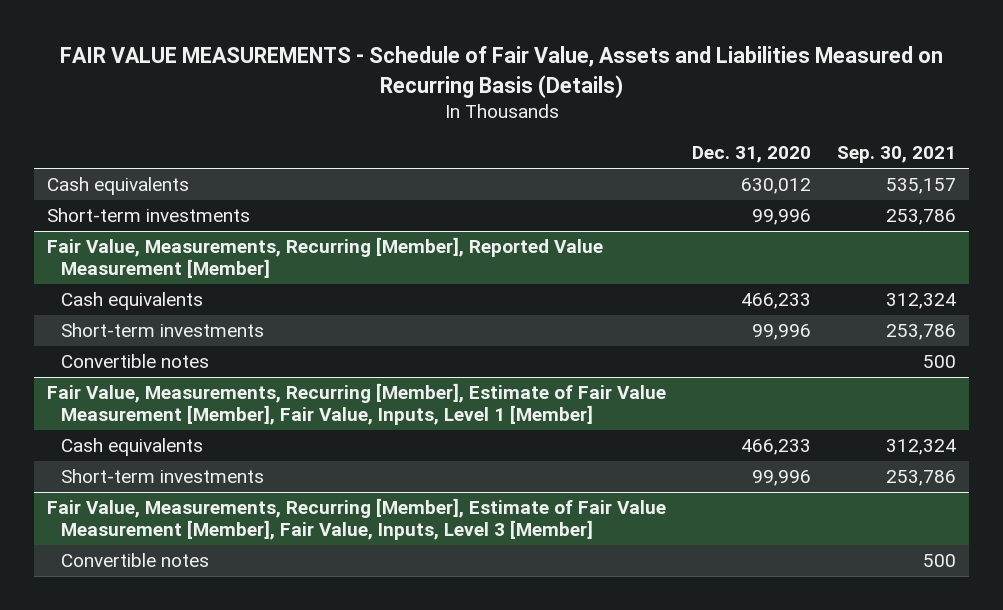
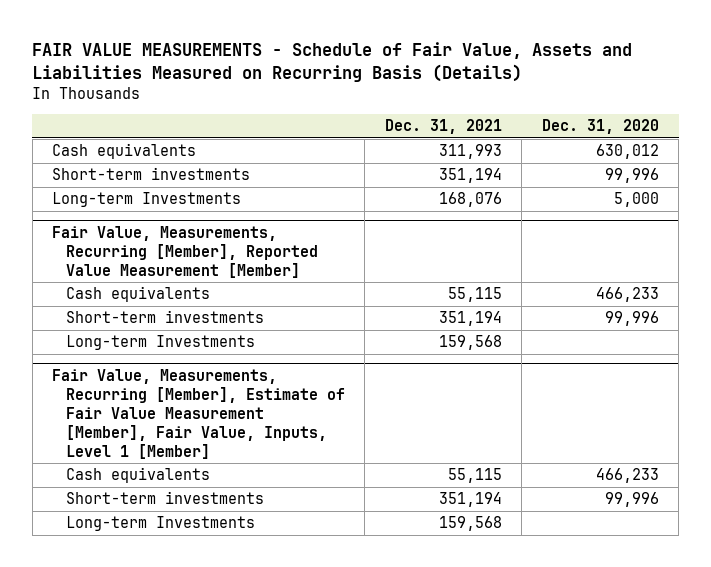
[837,146,957,164] Sep. 30, 2021 -> none
none -> [384,119,502,135] Dec. 31, 2021
none -> [52,192,242,208] Long-term Investments
[61,354,210,369] Convertible notes -> none
none -> [65,335,255,351] Long-term Investments
[47,498,667,541] Fair Value, Measurements, Recurring [Member], Estimate of Fair Value Measurement [Member], Fair Value, Inputs, Level 3 [Member] -> none
[61,553,210,568] Convertible notes -> none
none -> [65,516,255,532] Long-term Investments

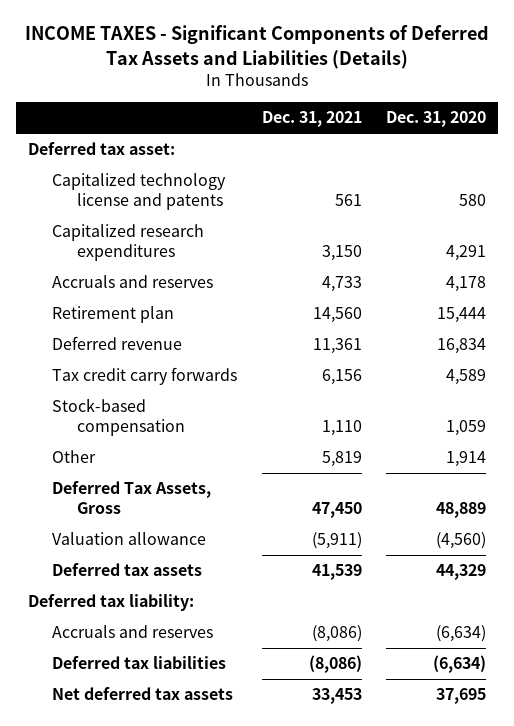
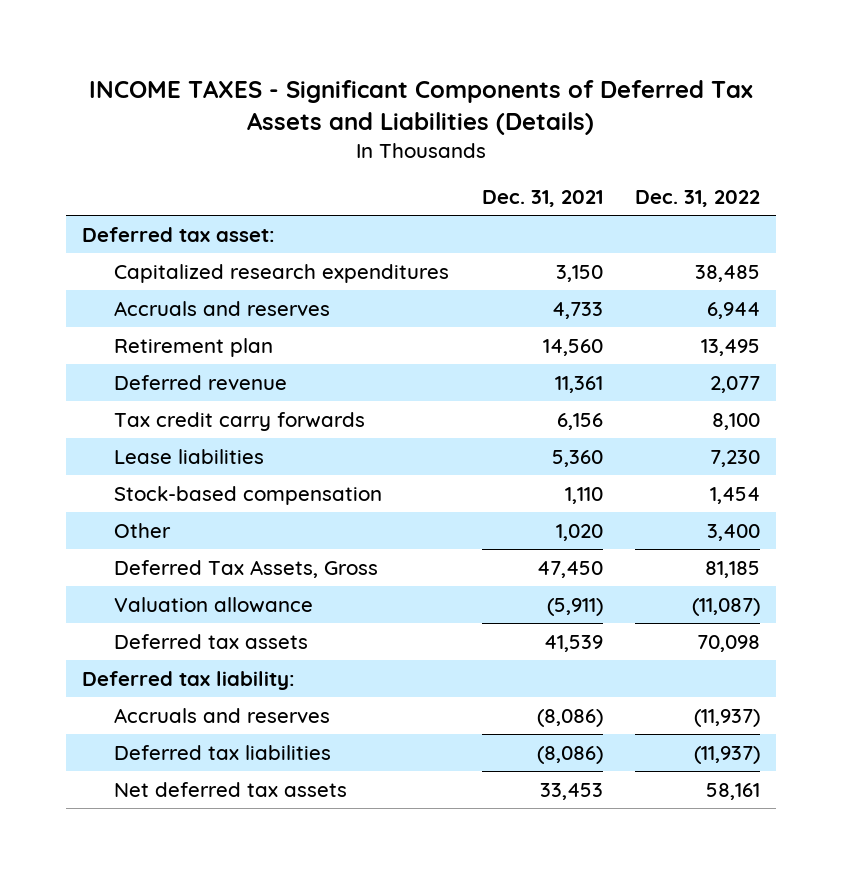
[386,111,487,128] Dec. 31, 2020 -> none
none -> [635,190,761,208] Dec. 31, 2022
[52,173,227,211] Capitalized technology license and patents -> none
none -> [114,448,265,464] Lease liabilities
[321,451,362,468] 5,819 -> [555,523,603,541] 1,020

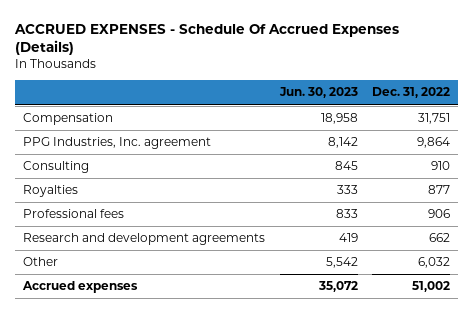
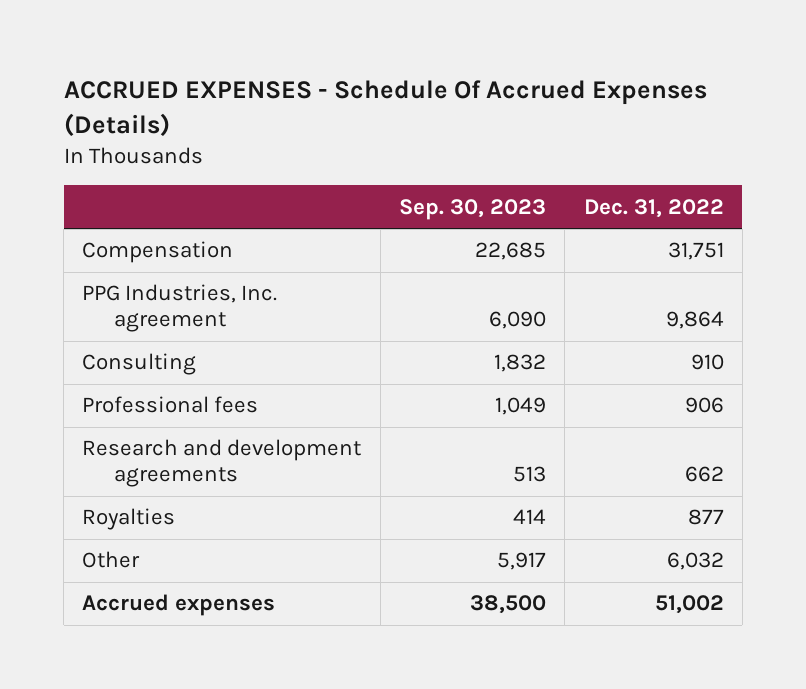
[278,87,358,99] Jun. 30, 2023 -> none
none -> [398,198,546,220] Sep. 30, 2023
[22,185,78,198] Royalties -> [82,508,176,531] Royalties

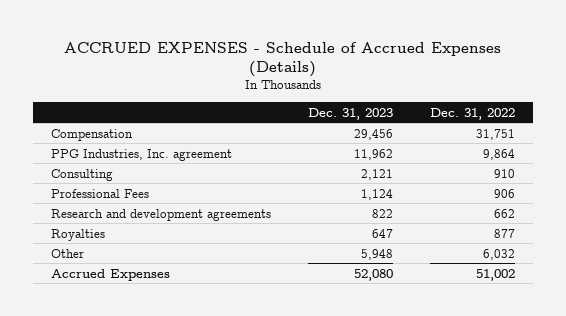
[63,80,707,137] ACCRUED EXPENSES - Schedule Of Accrued Expenses (Details) -> [64,41,502,78] ACCRUED EXPENSES - Schedule of Accrued Expenses (Details)
[398,198,546,220] Sep. 30, 2023 -> none
none -> [308,107,394,120] Dec. 31, 2023
[82,396,259,414] Professional fees -> [51,188,150,198] Professional Fees
[82,594,276,617] Accrued expenses -> [51,268,171,281] Accrued Expenses

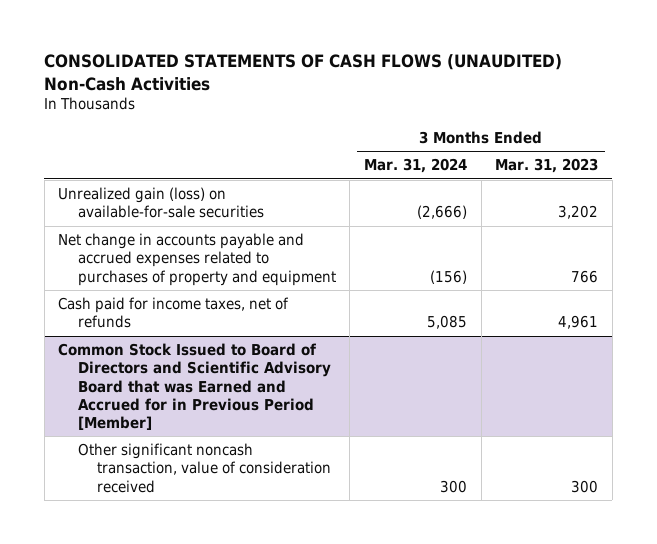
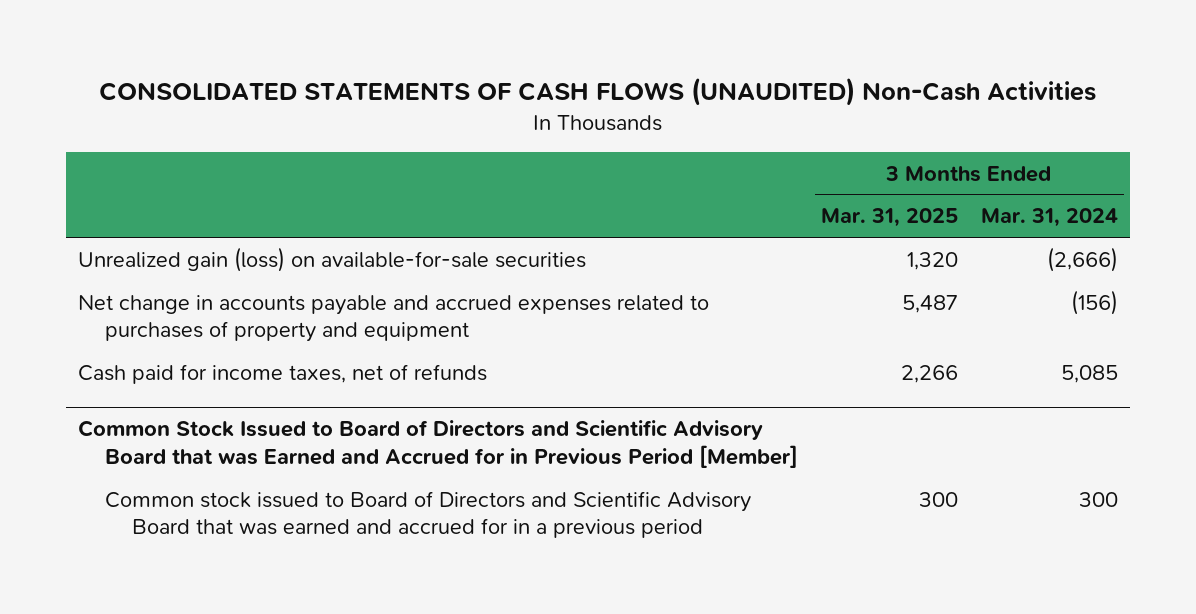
[495,158,599,174] Mar. 31, 2023 -> none
none -> [820,208,958,228] Mar. 31, 2025
[77,442,332,493] Other significant noncash transaction, value of consideration received -> [104,490,751,539] Common stock issued to Board of Directors and Scientific Advisory Board that was earned and accrued for in a previous period

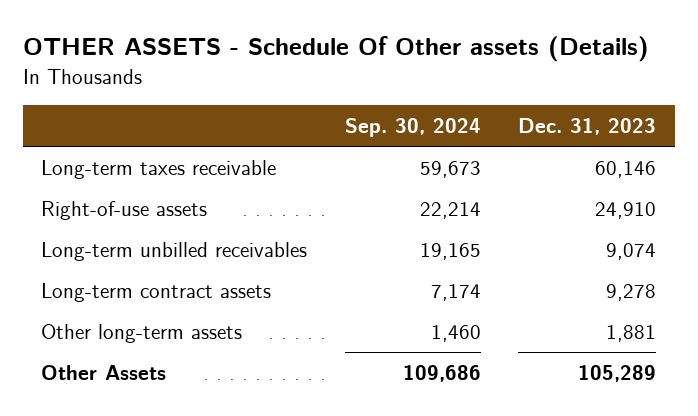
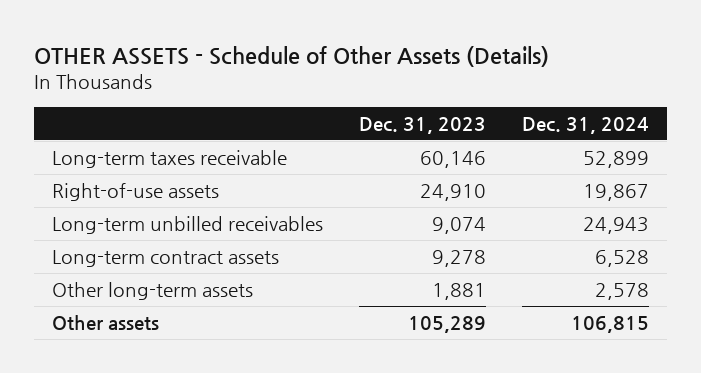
[22,36,649,63] OTHER ASSETS - Schedule Of Other assets (Details) -> [33,45,549,67] OTHER ASSETS - Schedule of Other Assets (Details)
[344,117,481,137] Sep. 30, 2024 -> none
none -> [521,116,649,134] Dec. 31, 2024
[41,365,167,381] Other Assets -> [51,315,159,331] Other assets

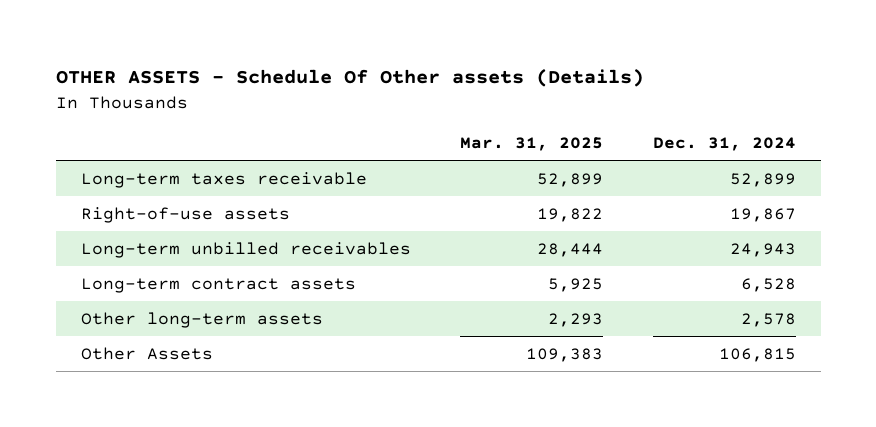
[33,45,549,67] OTHER ASSETS - Schedule of Other Assets (Details) -> [55,69,644,88] OTHER ASSETS - Schedule Of Other assets (Details)
[358,116,486,134] Dec. 31, 2023 -> none
none -> [460,137,604,152] Mar. 31, 2025
[51,315,159,331] Other assets -> [80,346,213,360] Other Assets

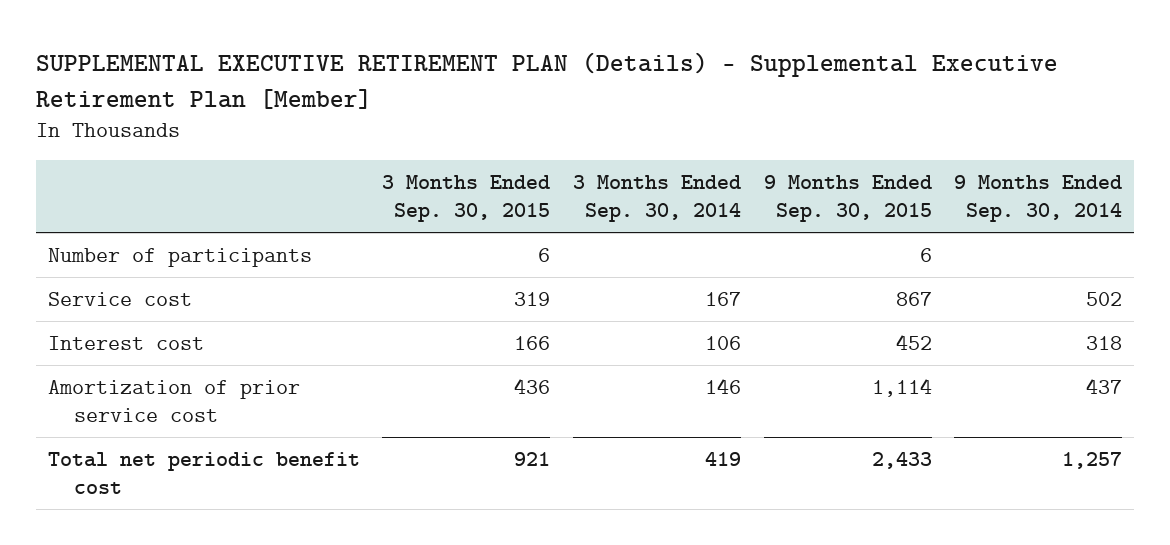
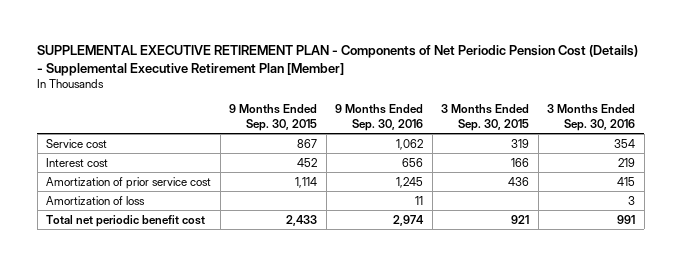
[36,52,1059,109] SUPPLEMENTAL EXECUTIVE RETIREMENT PLAN (Details) - Supplemental Executive Retirement Plan [Member] -> [37,44,639,76] SUPPLEMENTAL EXECUTIVE RETIREMENT PLAN - Components of Net Periodic Pension Cost (Details) - Supplemental Executive Retirement Plan [Member]
[573,175,742,222] 3 Months Ended Sep. 30, 2014 -> none
[954,175,1123,222] 9 Months Ended Sep. 30, 2014 -> none
none -> [335,104,424,131] 9 Months Ended Sep. 30, 2016
none -> [547,104,636,131] 3 Months Ended Sep. 30, 2016
[47,248,312,268] Number of participants -> none
none -> [46,195,146,205] Amortization of loss

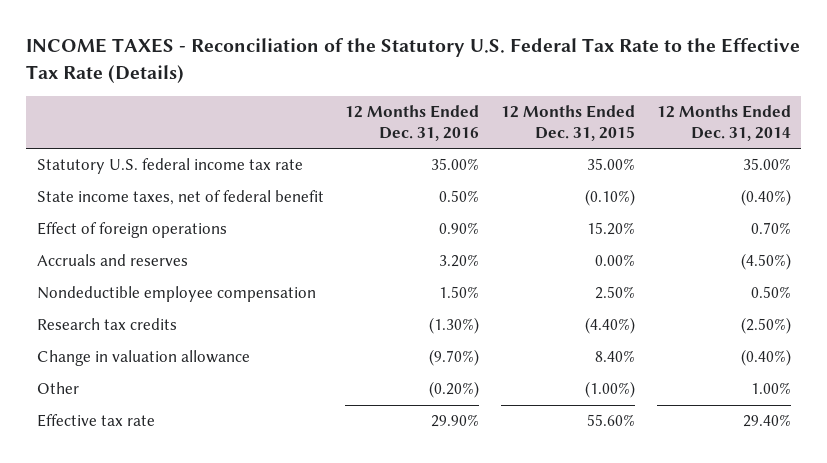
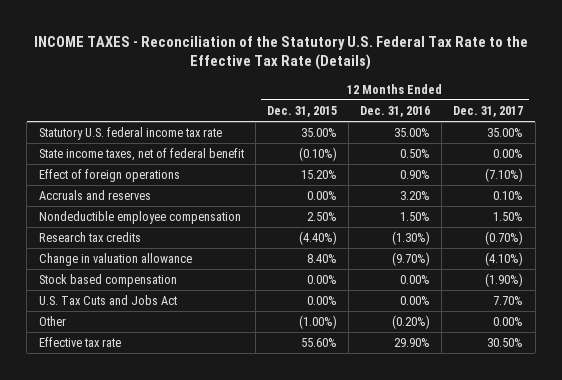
[656,104,791,142] 12 Months Ended Dec. 31, 2014 -> none
none -> [453,106,524,118] Dec. 31, 2017
none -> [38,274,177,288] Stock based compensation
none -> [38,295,177,306] U.S. Tax Cuts and Jobs Act

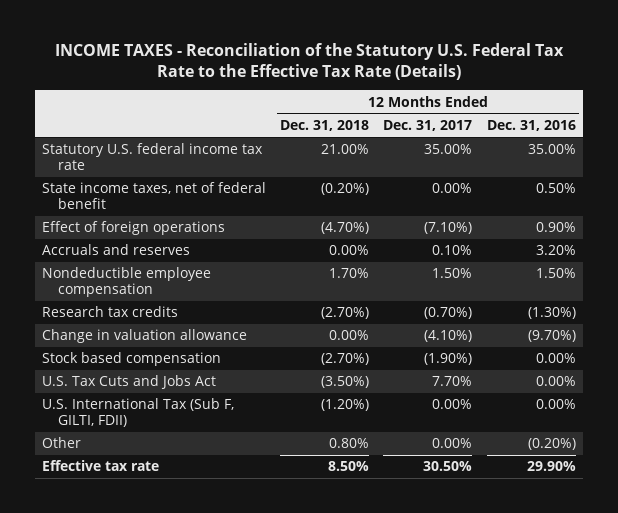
[266,106,337,118] Dec. 31, 2015 -> none
none -> [280,119,370,131] Dec. 31, 2018
none -> [41,398,234,428] U.S. International Tax (Sub F, GILTI, FDII)

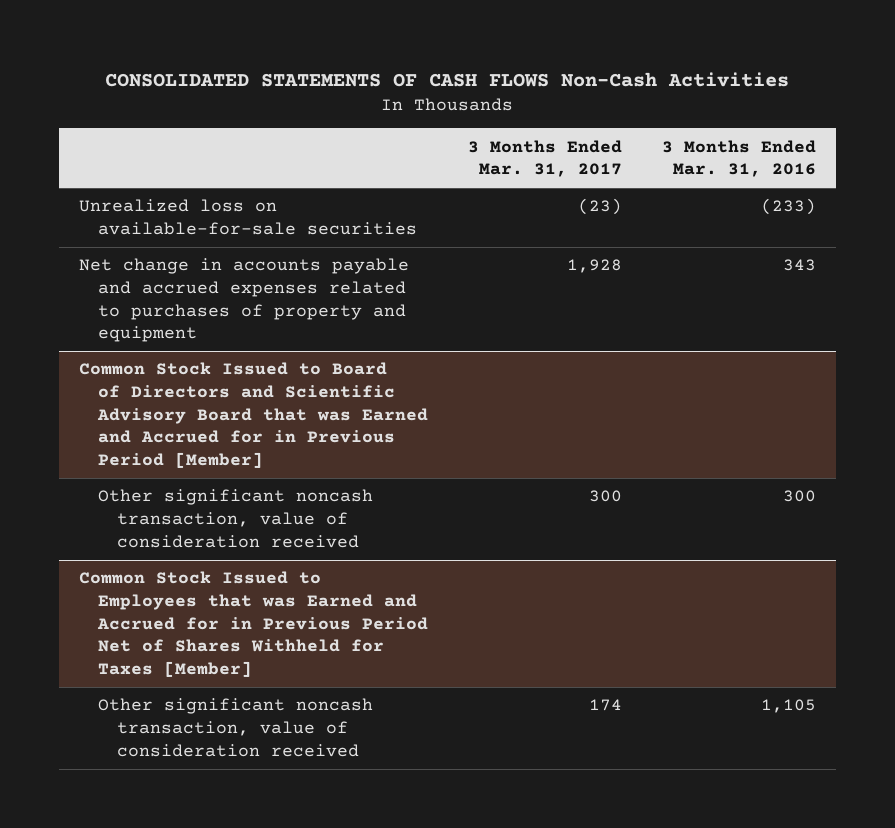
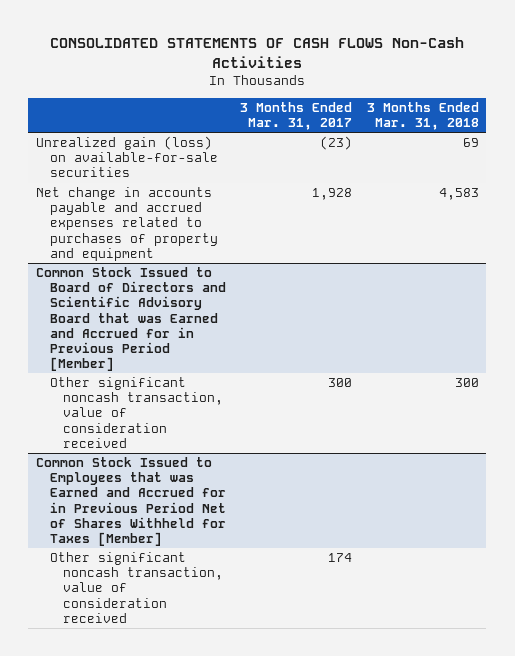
[661,139,816,178] 3 Months Ended Mar. 31, 2016 -> none
none -> [367,102,480,131] 3 Months Ended Mar. 31, 2018
[78,199,417,236] Unrealized loss on available-for-sale securities -> [35,136,218,178] Unrealized gain (loss) on available-for-sale securities

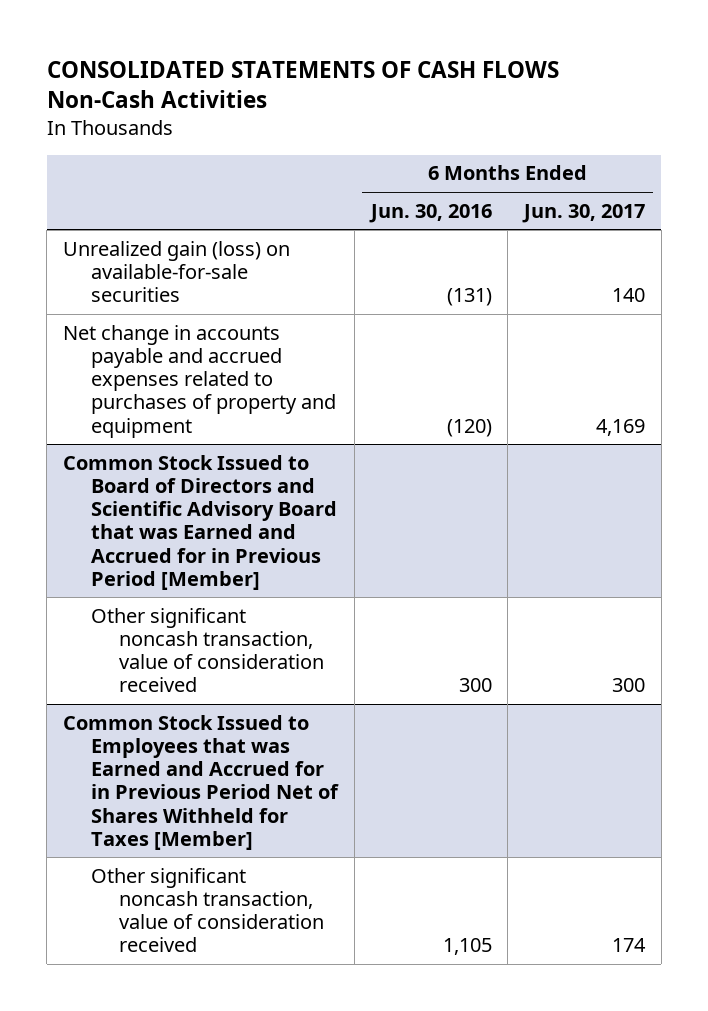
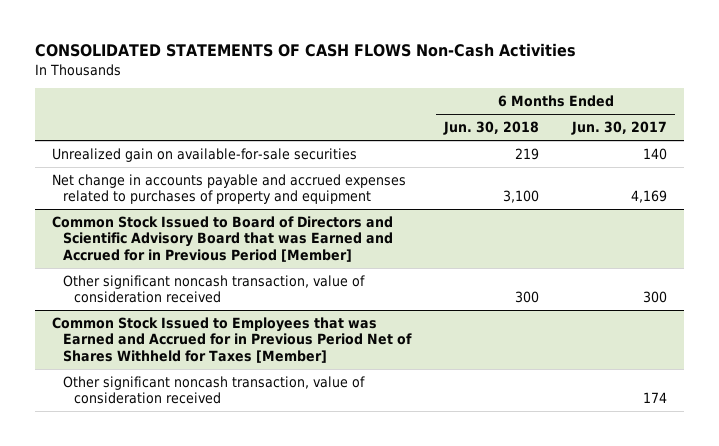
[368,203,492,223] Jun. 30, 2016 -> none
none -> [443,121,540,136] Jun. 30, 2018
[62,240,290,303] Unrealized gain (loss) on available-for-sale securities -> [51,147,357,162] Unrealized gain on available-for-sale securities

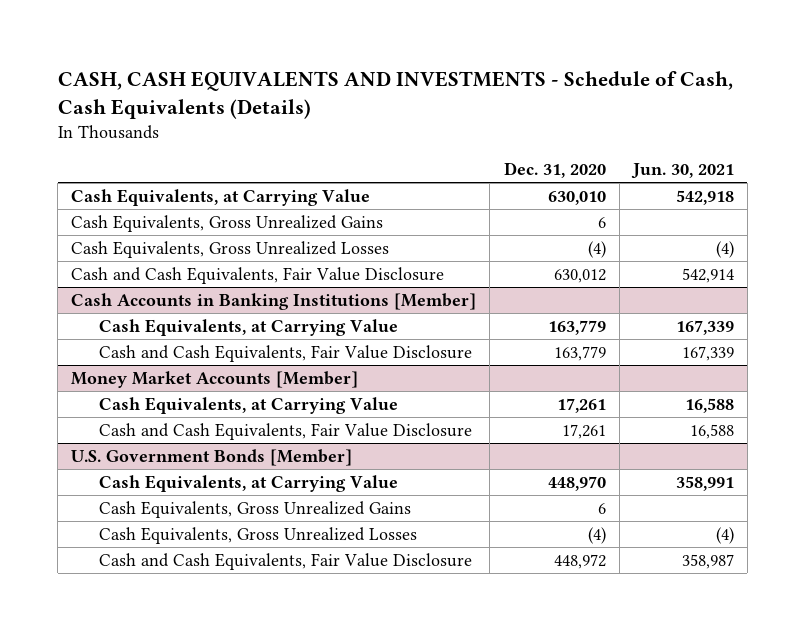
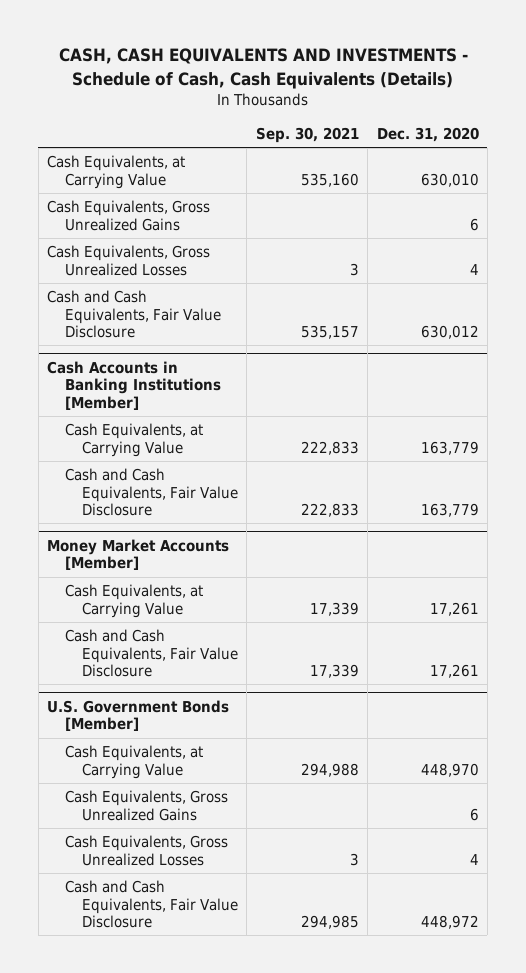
[630,163,734,180] Jun. 30, 2021 -> none
none -> [255,127,359,144] Sep. 30, 2021
[587,240,606,258] (4) -> [469,263,479,275] 4
[587,526,606,544] (4) -> [469,853,479,865] 4

